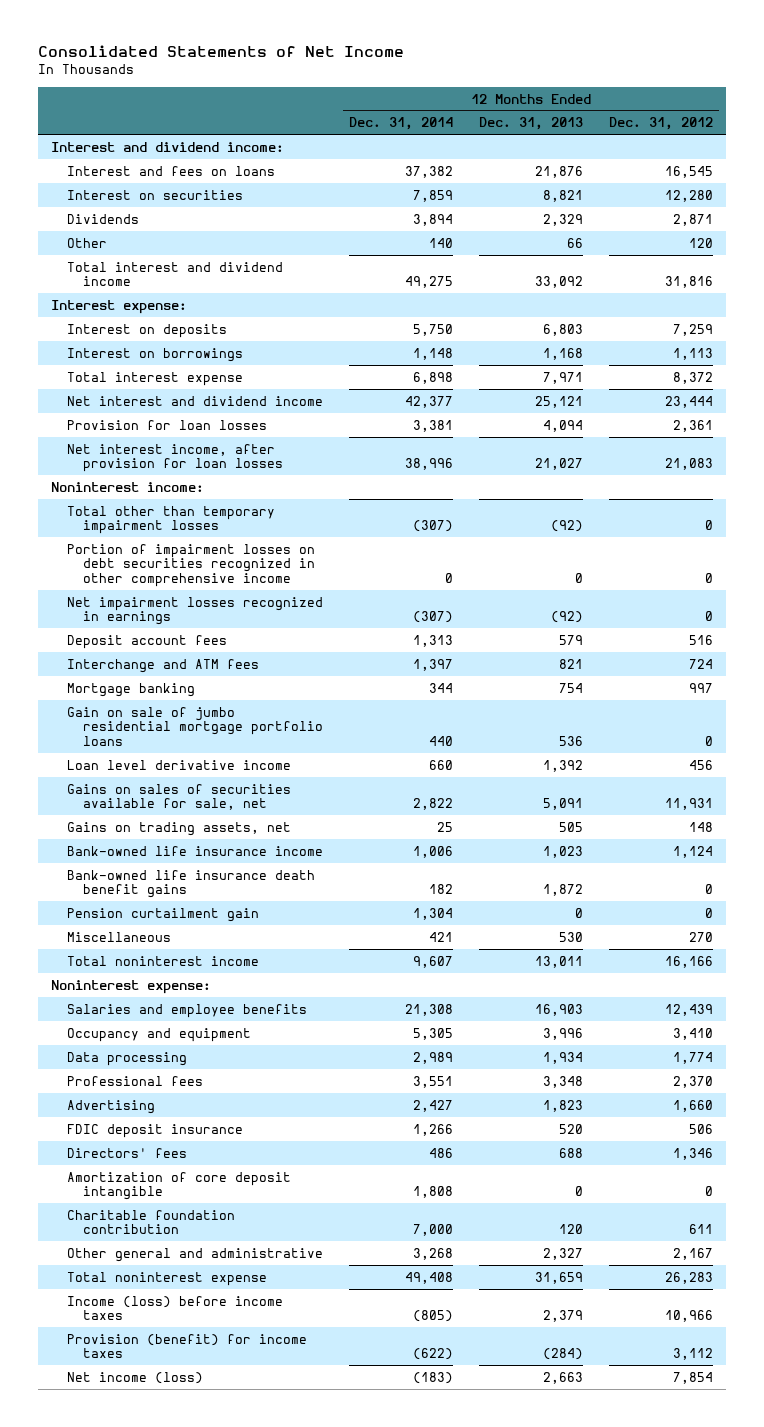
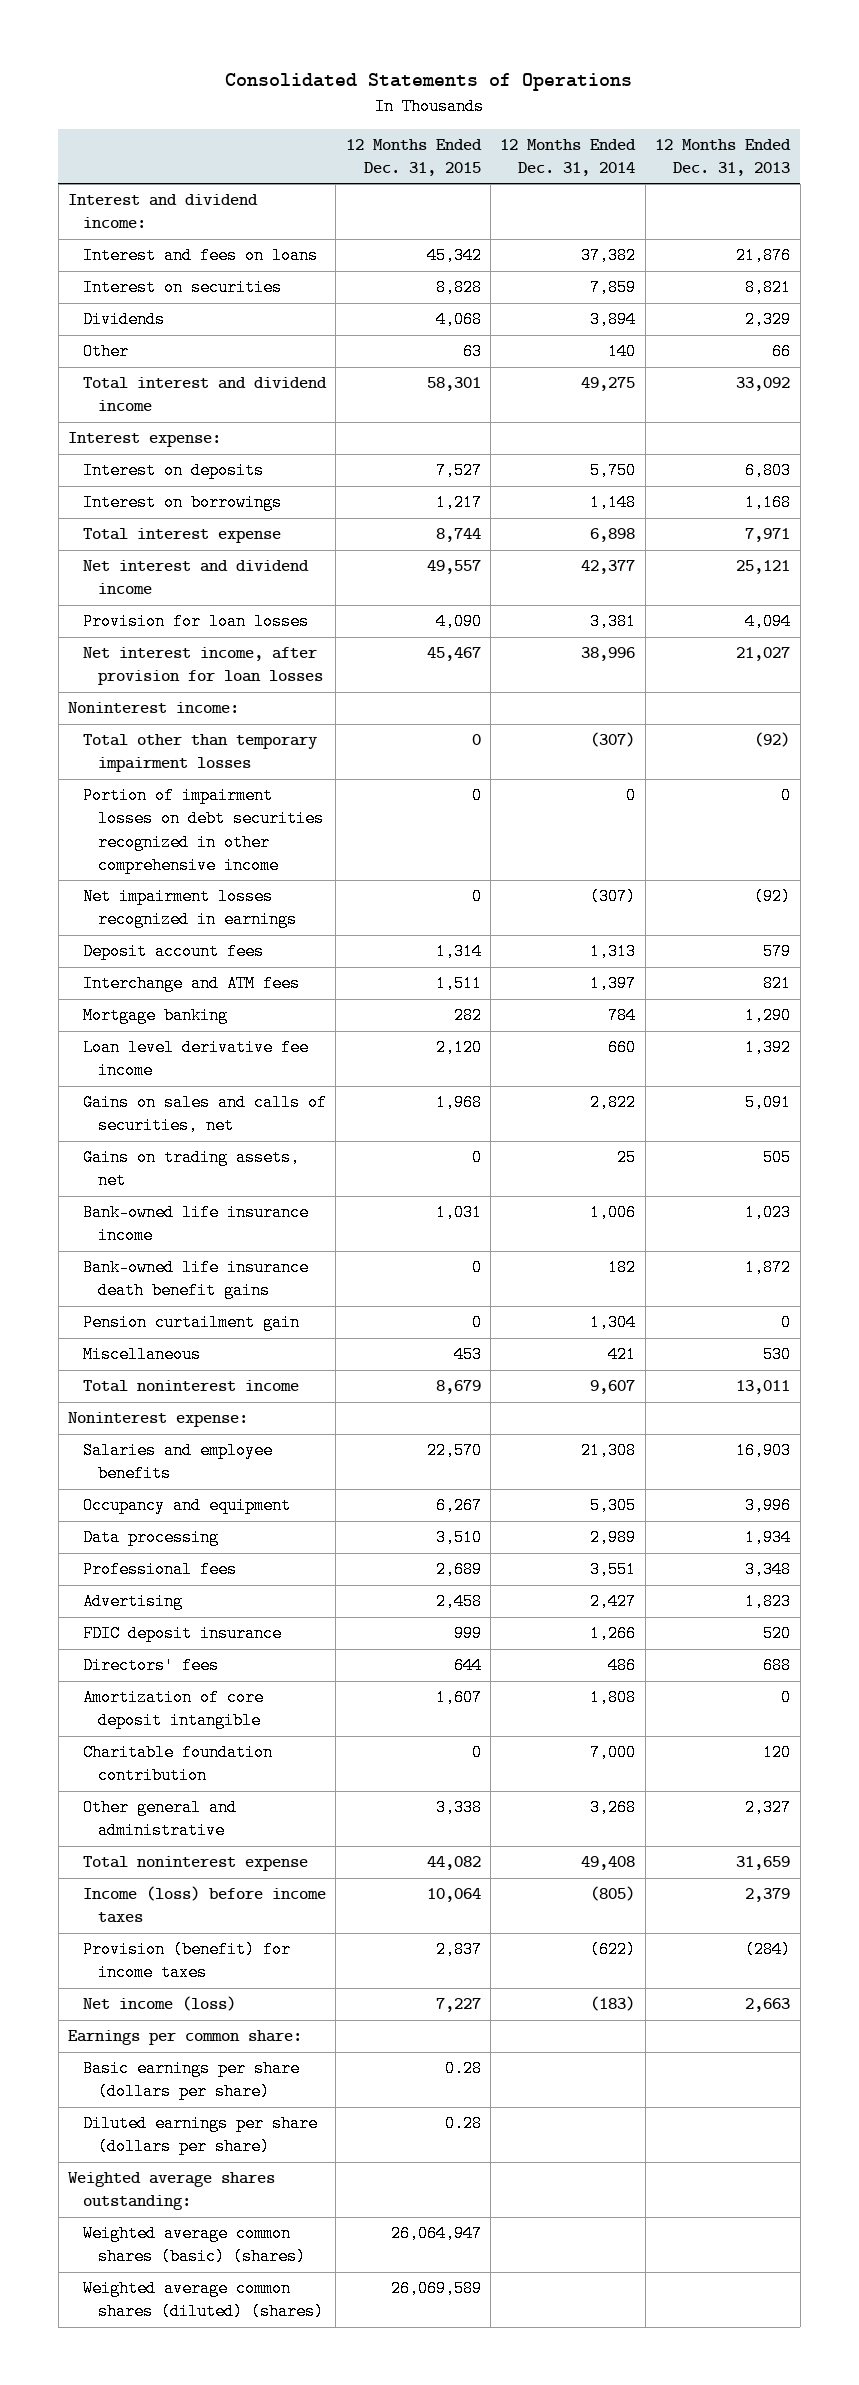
[37,45,404,58] Consolidated Statements of Net Income -> [225,73,633,92] Consolidated Statements of Operations
[608,117,713,131] Dec. 31, 2012 -> none
none -> [345,138,482,176] 12 Months Ended Dec. 31, 2015
[67,706,324,746] Gain on sale of jumbo residential mortgage portfolio loans -> none
[429,682,454,693] 344 -> [608,1007,637,1025] 784
[559,682,584,693] 754 -> [745,1007,792,1025] 1,290
[67,759,292,770] Loan level derivative income -> [82,1039,309,1080] Loan level derivative fee income
[67,783,292,811] Gains on sales of securities available for sale, net -> [82,1094,327,1135] Gains on sales and calls of securities, net
none -> [68,2030,303,2046] Earnings per common share:
none -> [82,2060,300,2101] Basic earnings per share (dollars per share)
none -> [82,2115,318,2156] Diluted earnings per share (dollars per share)
none -> [68,2172,276,2211] Weighted average shares outstanding:
none -> [82,2225,306,2266] Weighted average common shares (basic) (shares)
none -> [82,2280,324,2321] Weighted average common shares (diluted) (shares)

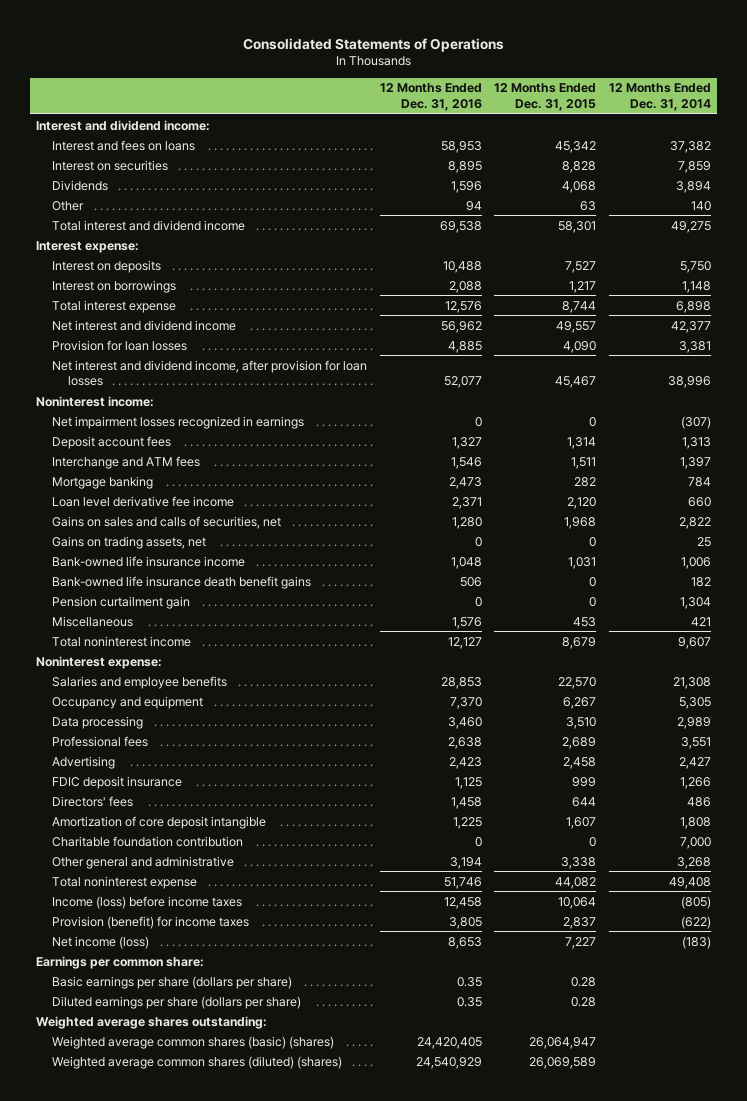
[655,138,792,176] 12 Months Ended Dec. 31, 2013 -> none
none -> [379,83,482,111] 12 Months Ended Dec. 31, 2016
[82,647,323,686] Net interest income, after provision for loan losses -> [51,359,367,387] Net interest and dividend income, after provision for loan losses
[82,734,318,773] Total other than temporary impairment losses -> none
[82,787,324,874] Portion of impairment losses on debt securities recognized in other comprehensive income -> none

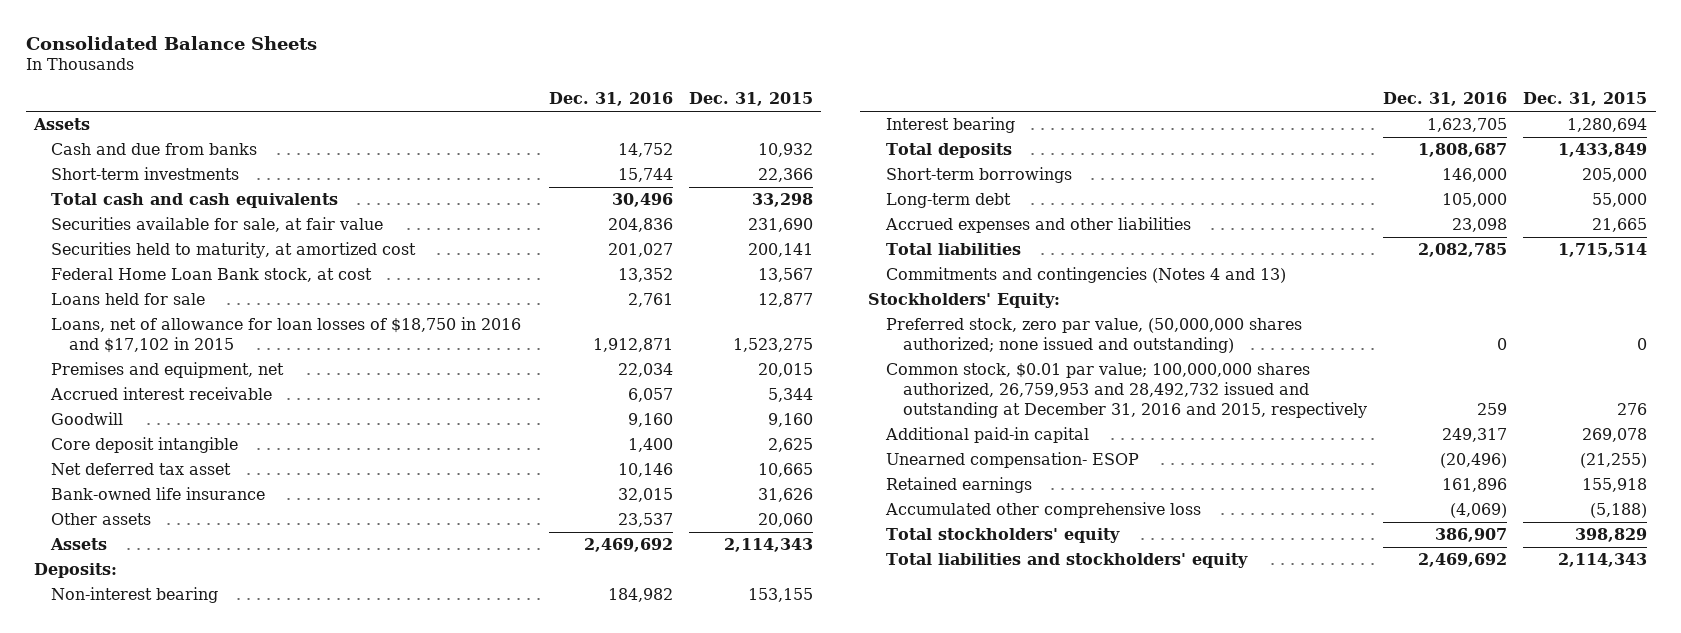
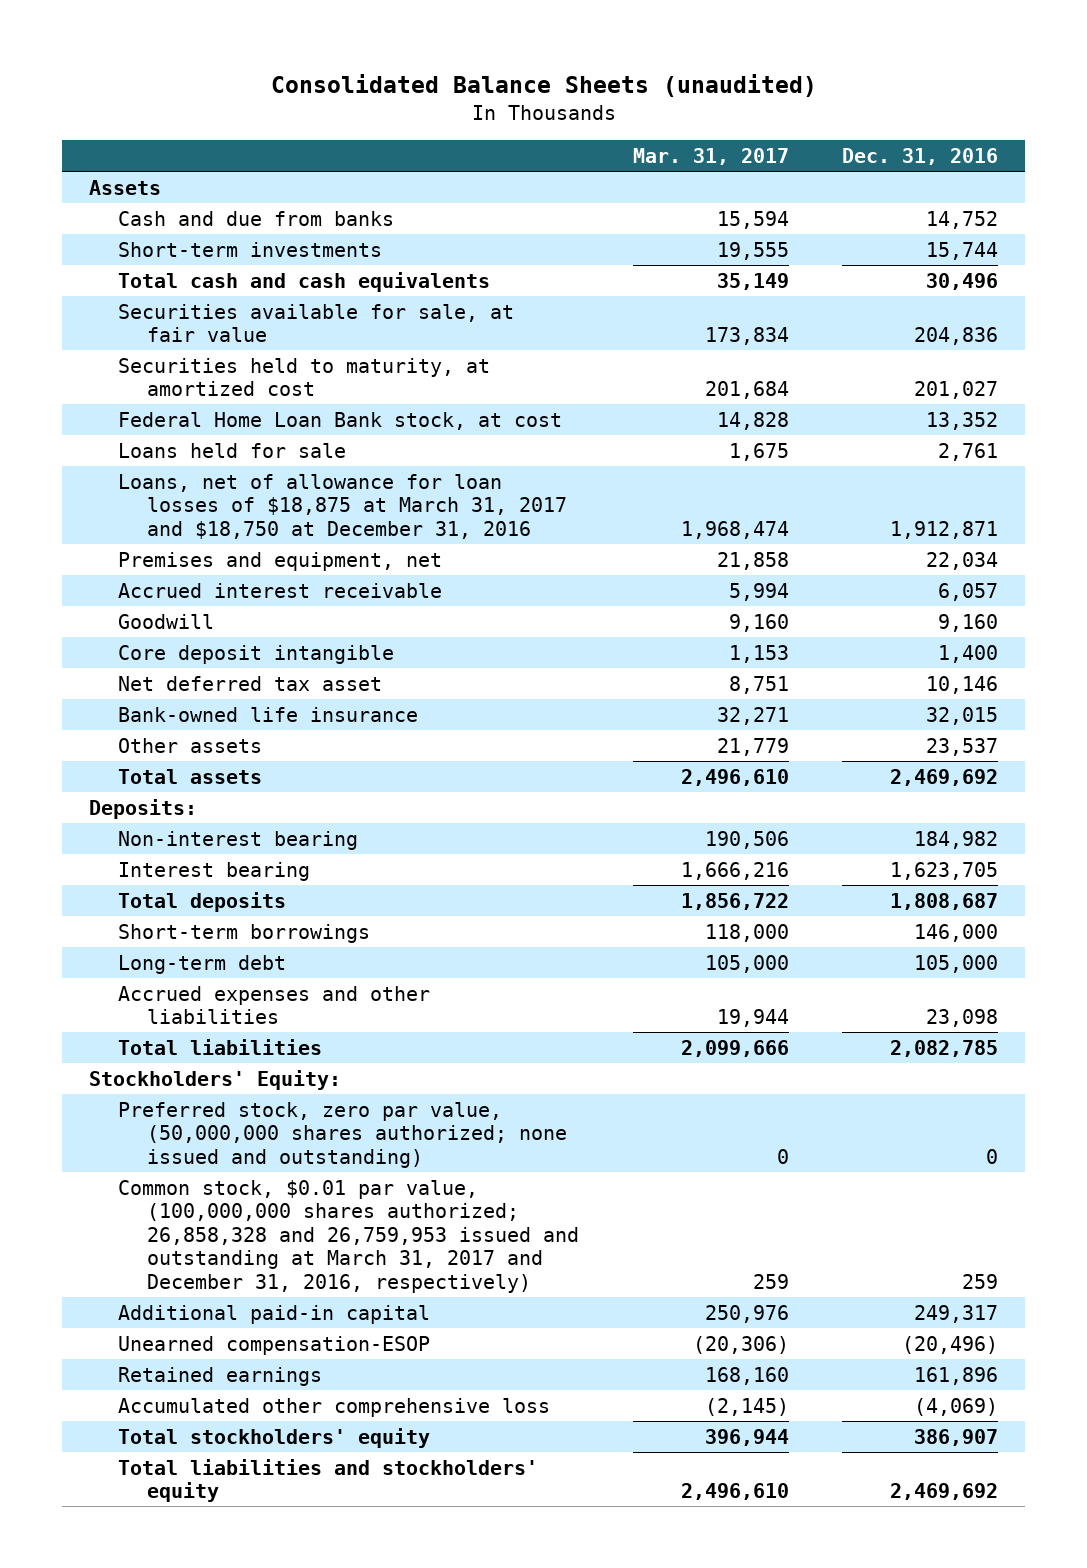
[25,35,317,50] Consolidated Balance Sheets -> [270,74,817,98] Consolidated Balance Sheets (unaudited)
[689,92,814,107] Dec. 31, 2015 -> none
none -> [632,148,789,166] Mar. 31, 2017
[51,317,522,354] Loans, net of allowance for loan losses of $18,750 in 2016 and $17,102 in 2015 -> [118,473,568,539] Loans, net of allowance for loan losses of $18,875 at March 31, 2017 and $18,750 at December 31, 2016
[50,538,108,551] Assets -> [118,768,263,784] Total assets
[885,267,1286,284] Commitments and contingencies (Notes 4 and 13) -> none
[885,363,1368,418] Common stock, $0.01 par value; 100,000,000 shares authorized, 26,759,953 and 28,492,732 issued and outstanding at December 31, 2016 and 2015, respectively -> [118,1179,580,1293] Common stock, $0.01 par value, (100,000,000 shares authorized; 26,858,328 and 26,759,953 issued and outstanding at March 31, 2017 and December 31, 2016, respectively)
[885,452,1139,469] Unearned compensation- ESOP -> [118,1335,431,1355] Unearned compensation-ESOP

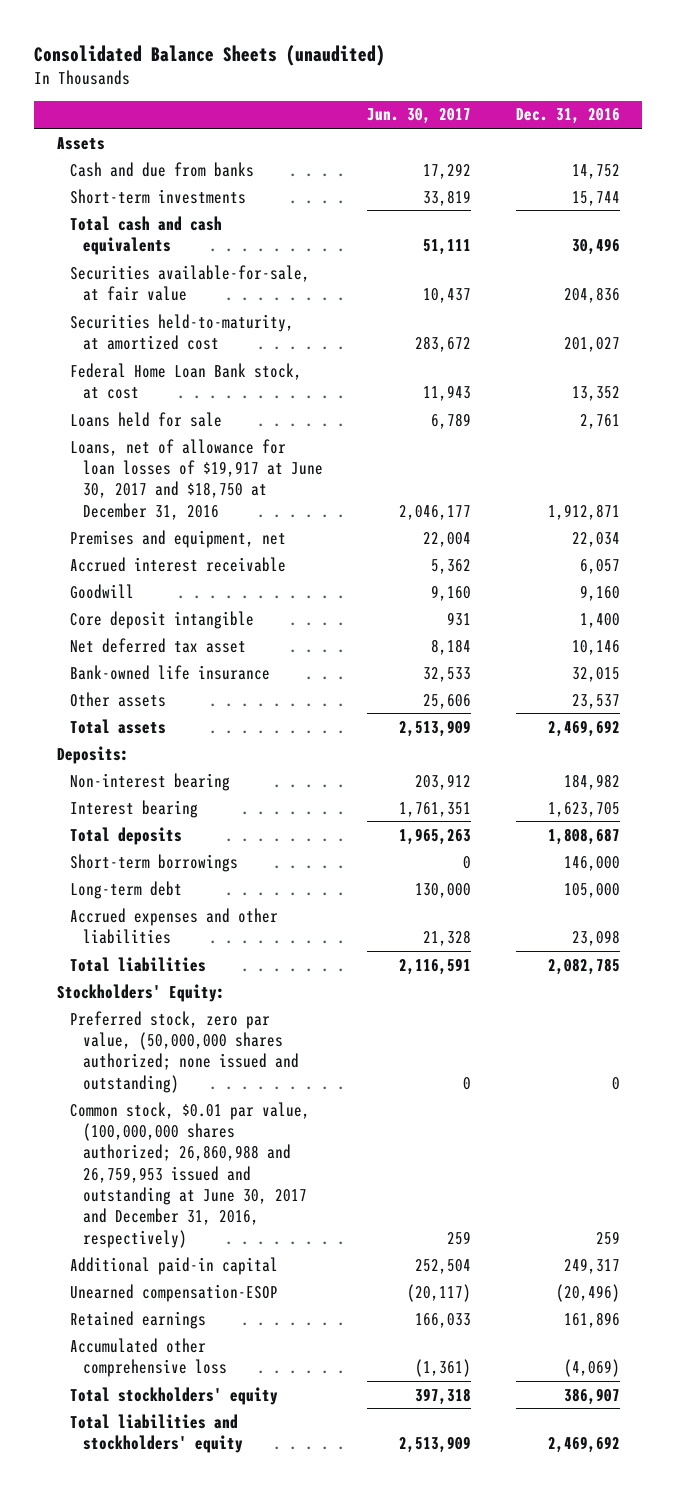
[632,148,789,166] Mar. 31, 2017 -> none
none -> [367,108,472,125] Jun. 30, 2017
[118,303,515,343] Securities available for sale, at fair value -> [69,264,310,301] Securities available-for-sale, at fair value
[118,357,491,397] Securities held to maturity, at amortized cost -> [69,313,294,350] Securities held-to-maturity, at amortized cost
[118,473,568,539] Loans, net of allowance for loan losses of $18,875 at March 31, 2017 and $18,750 at December 31, 2016 -> [69,438,323,520] Loans, net of allowance for loan losses of $19,917 at June 30, 2017 and $18,750 at December 31, 2016
[118,1179,580,1293] Common stock, $0.01 par value, (100,000,000 shares authorized; 26,858,328 and 26,759,953 issued and outstanding at March 31, 2017 and December 31, 2016, respectively) -> [69,1101,310,1248] Common stock, $0.01 par value, (100,000,000 shares authorized; 26,860,988 and 26,759,953 issued and outstanding at June 30, 2017 and December 31, 2016, respectively)

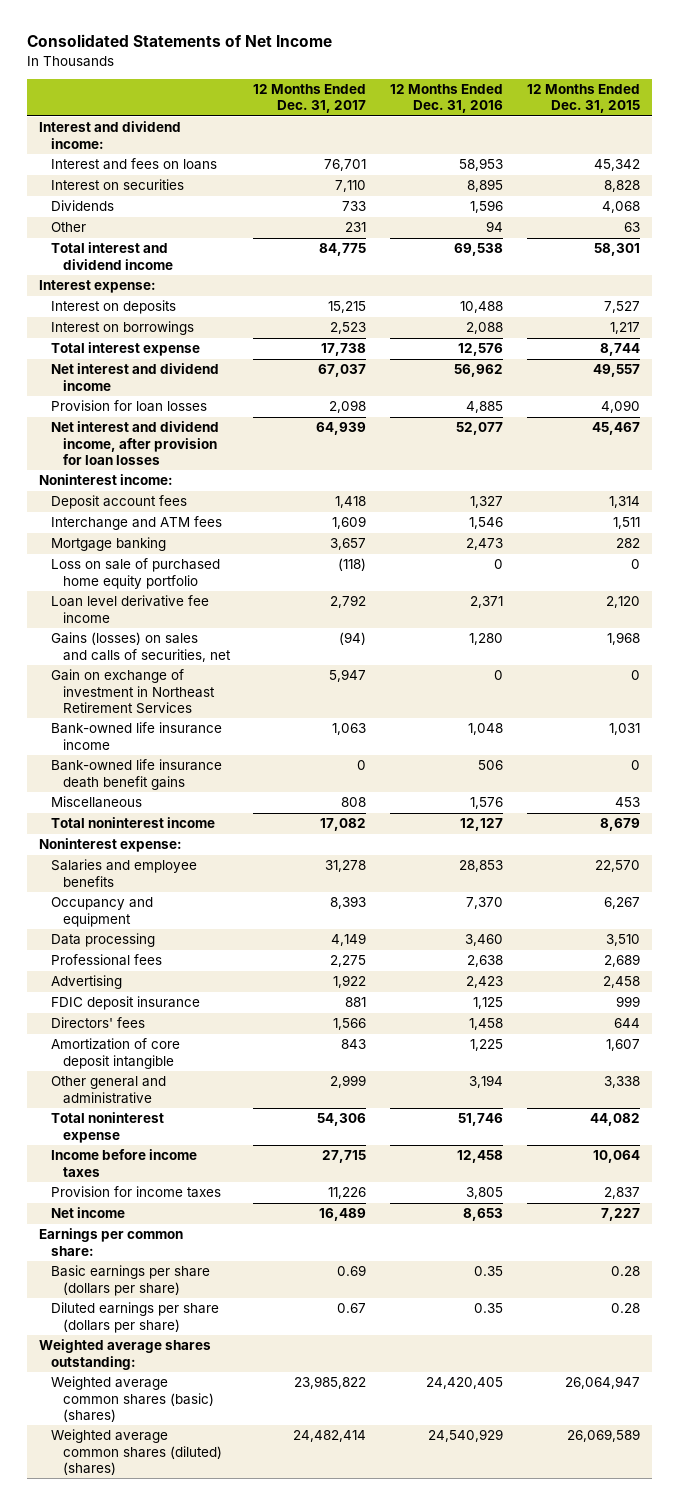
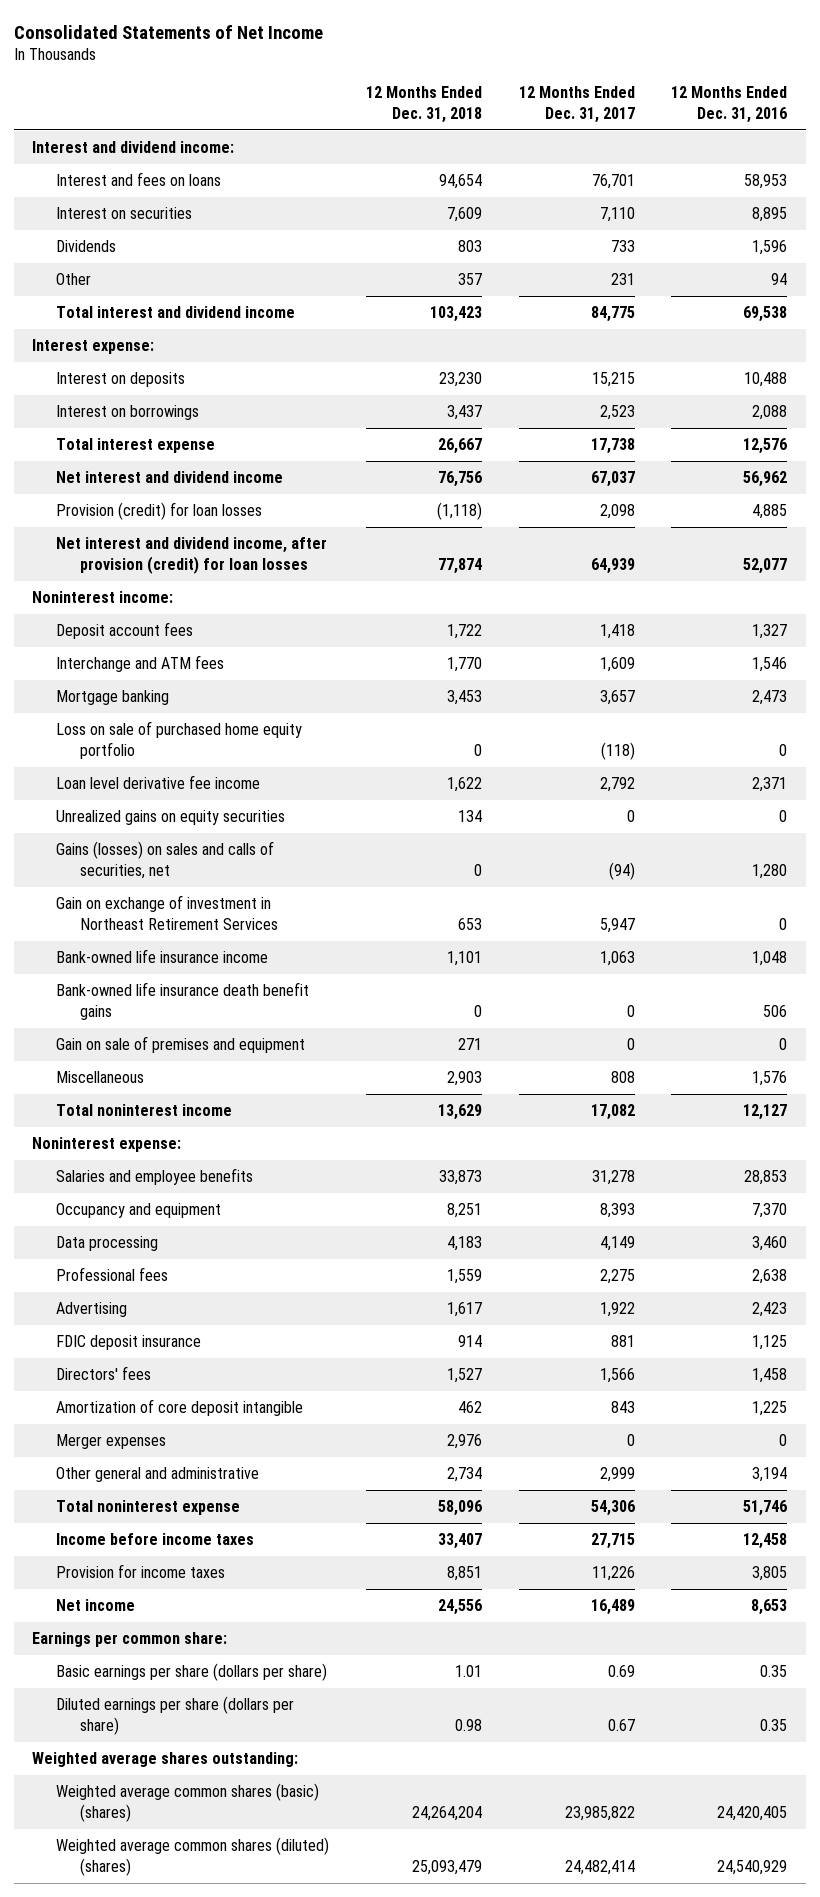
[527,84,641,114] 12 Months Ended Dec. 31, 2015 -> none
none -> [366,86,483,123] 12 Months Ended Dec. 31, 2018
[50,400,207,413] Provision for loan losses -> [56,502,263,521] Provision (credit) for loan losses
[50,421,219,465] Net interest and dividend income, after provision for loan losses -> [56,537,328,574] Net interest and dividend income, after provision (credit) for loan losses
none -> [56,810,286,826] Unrealized gains on equity securities
none -> [56,1036,306,1054] Gain on sale of premises and equipment
none -> [56,1434,167,1450] Merger expenses

